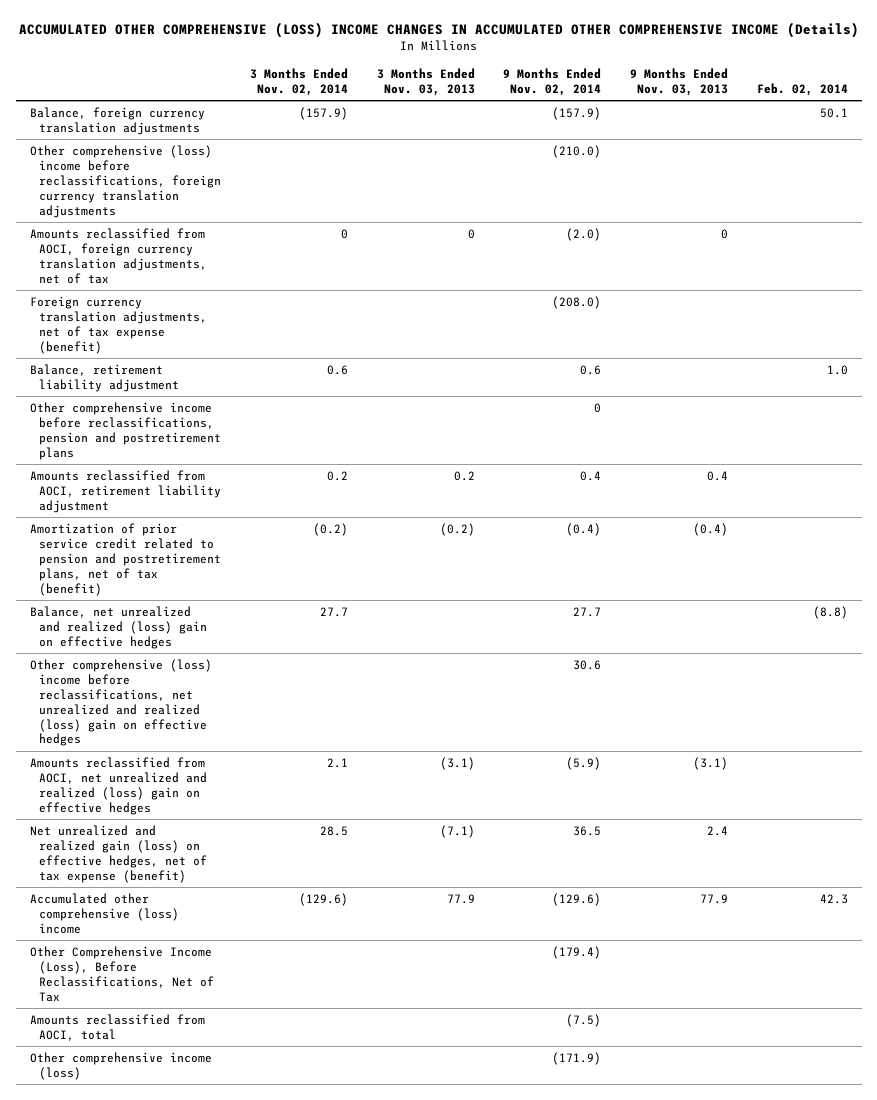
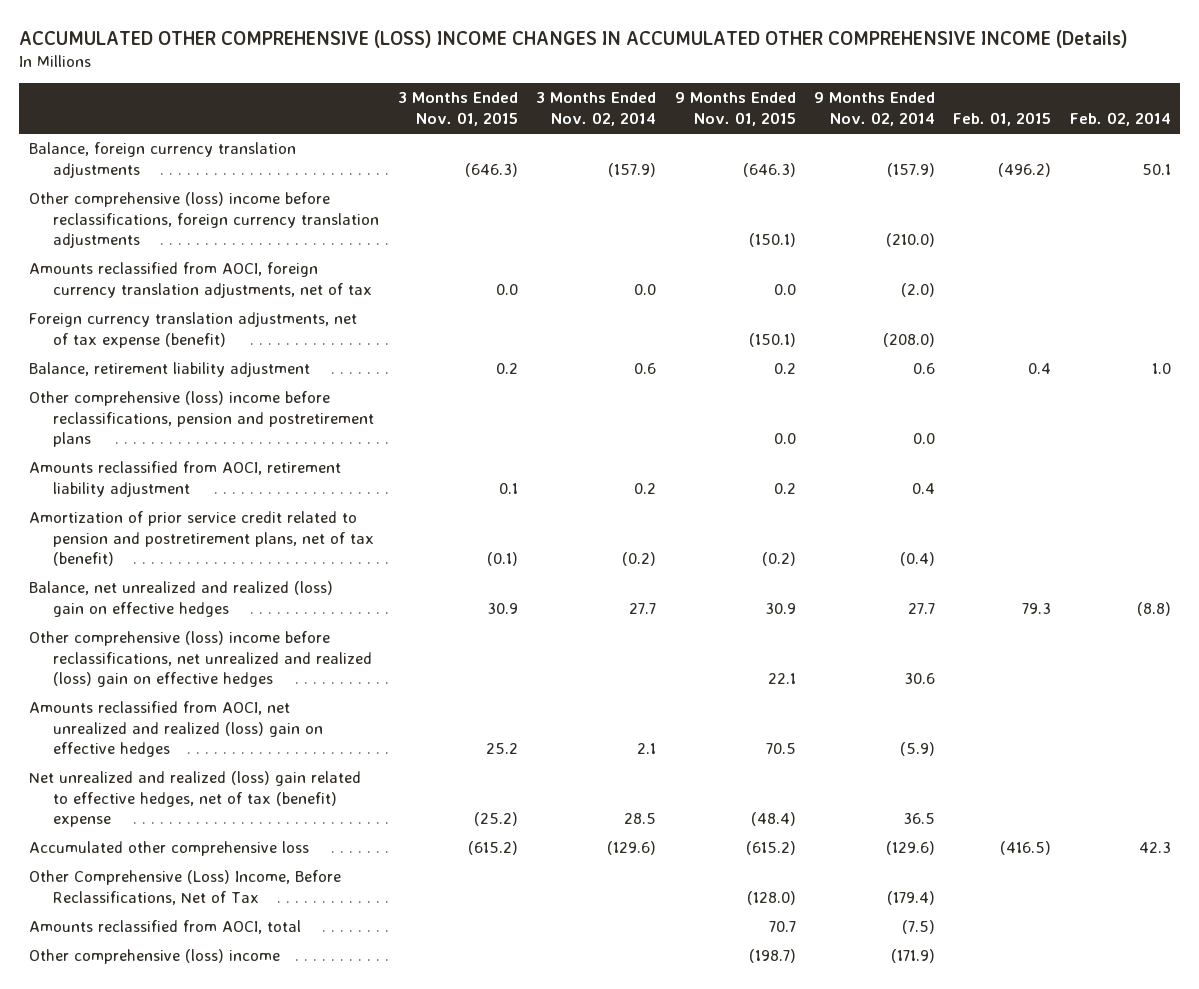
[376,67,475,96] 3 Months Ended Nov. 03, 2013 -> none
[629,67,728,96] 9 Months Ended Nov. 03, 2013 -> none
none -> [397,92,518,127] 3 Months Ended Nov. 01, 2015
none -> [674,92,796,127] 9 Months Ended Nov. 01, 2015
none -> [953,112,1052,127] Feb. 01, 2015
[340,228,348,239] 0 -> [634,283,657,295] 0.0
[29,401,222,460] Other comprehensive income before reclassifications, pension and postretirement plans -> [28,391,375,448] Other comprehensive (loss) income before reclassifications, pension and postretirement plans
[594,402,602,413] 0 -> [913,433,936,445] 0.0
[29,824,208,883] Net unrealized and realized gain (loss) on effective hedges, net of tax expense (benefit) -> [28,771,361,828] Net unrealized and realized (loss) gain related to effective hedges, net of tax (benefit) expense
[29,892,180,934] Accumulated other comprehensive (loss) income -> [28,841,309,857] Accumulated other comprehensive loss
[29,945,215,1002] Other Comprehensive Income (Loss), Before Reclassifications, Net of Tax -> [28,870,341,905] Other Comprehensive (Loss) Income, Before Reclassifications, Net of Tax
[29,1051,212,1080] Other comprehensive income (loss) -> [28,949,280,965] Other comprehensive (loss) income

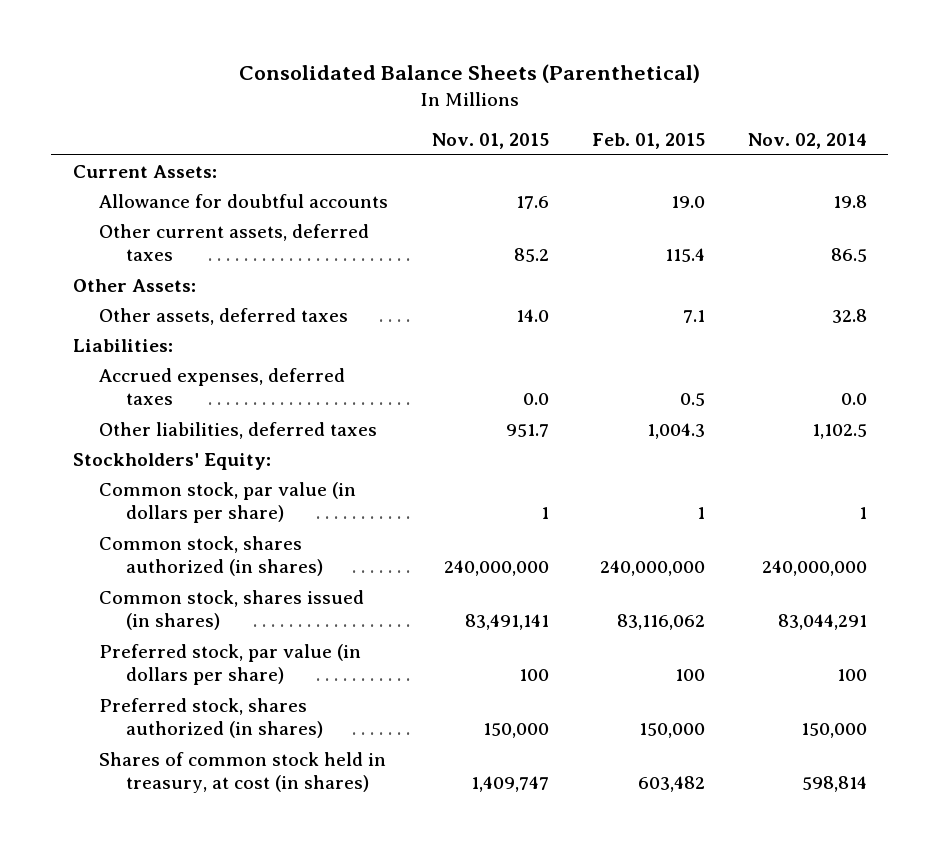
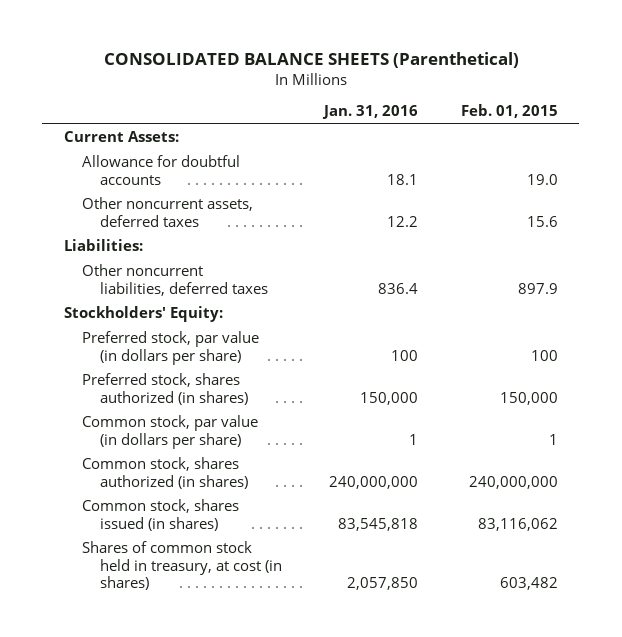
[238,64,700,84] Consolidated Balance Sheets (Parenthetical) -> [103,51,519,68] CONSOLIDATED BALANCE SHEETS (Parenthetical)
[431,133,549,150] Nov. 01, 2015 -> none
[747,133,867,150] Nov. 02, 2014 -> none
none -> [322,105,419,120] Jan. 31, 2016
[99,223,370,262] Other current assets, deferred taxes -> none
[72,278,196,292] Other Assets: -> none
[99,307,349,325] Other assets, deferred taxes -> [81,197,253,227] Other noncurrent assets, deferred taxes
[682,309,705,323] 7.1 -> [526,215,558,227] 15.6
[99,367,346,406] Accrued expenses, deferred taxes -> none
[99,421,378,439] Other liabilities, deferred taxes -> [81,264,268,296] Other noncurrent liabilities, deferred taxes
[646,422,705,439] 1,004.3 -> [517,282,558,294] 897.9
[99,643,362,686] Preferred stock, par value (in dollars per share) -> [81,331,259,365] Preferred stock, par value (in dollars per share)
[99,697,324,739] Preferred stock, shares authorized (in shares) -> [81,373,248,405] Preferred stock, shares authorized (in shares)

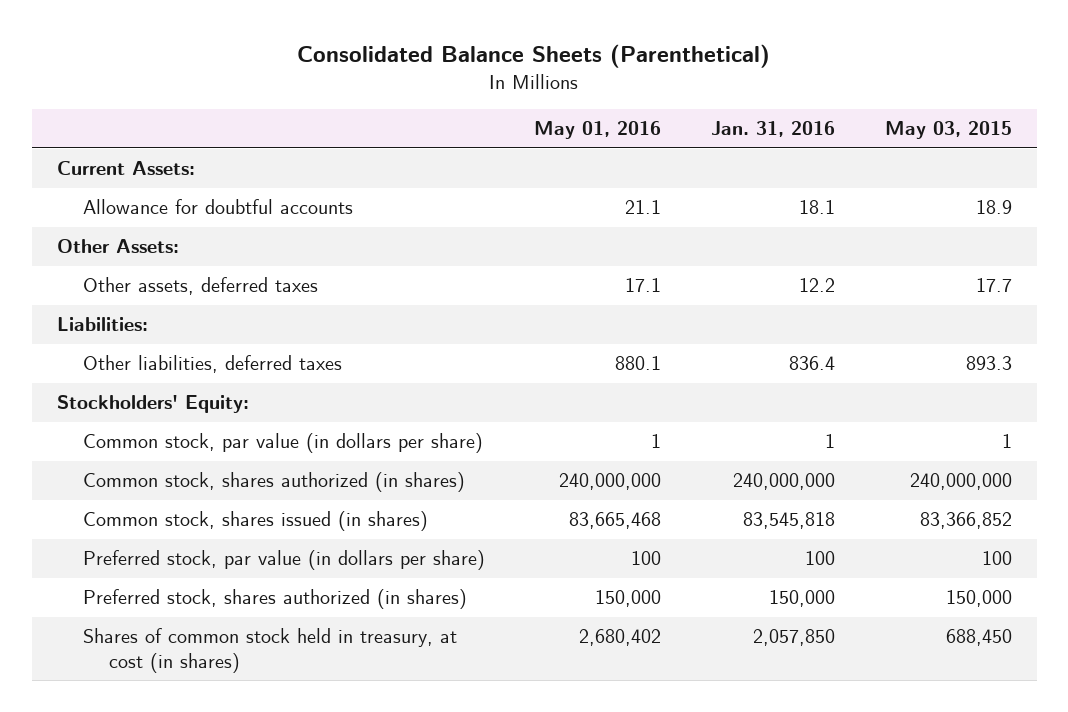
[103,51,519,68] CONSOLIDATED BALANCE SHEETS (Parenthetical) -> [297,44,771,69] Consolidated Balance Sheets (Parenthetical)
[460,104,558,119] Feb. 01, 2015 -> none
none -> [534,121,662,140] May 01, 2016
none -> [884,121,1012,140] May 03, 2015
none -> [56,239,179,254] Other Assets:
[81,197,253,227] Other noncurrent assets, deferred taxes -> [82,277,318,296] Other assets, deferred taxes
[81,264,268,296] Other noncurrent liabilities, deferred taxes -> [82,355,342,374] Other liabilities, deferred taxes
[81,331,259,365] Preferred stock, par value (in dollars per share) -> [82,550,485,571] Preferred stock, par value (in dollars per share)
[81,373,248,405] Preferred stock, shares authorized (in shares) -> [82,589,467,610] Preferred stock, shares authorized (in shares)

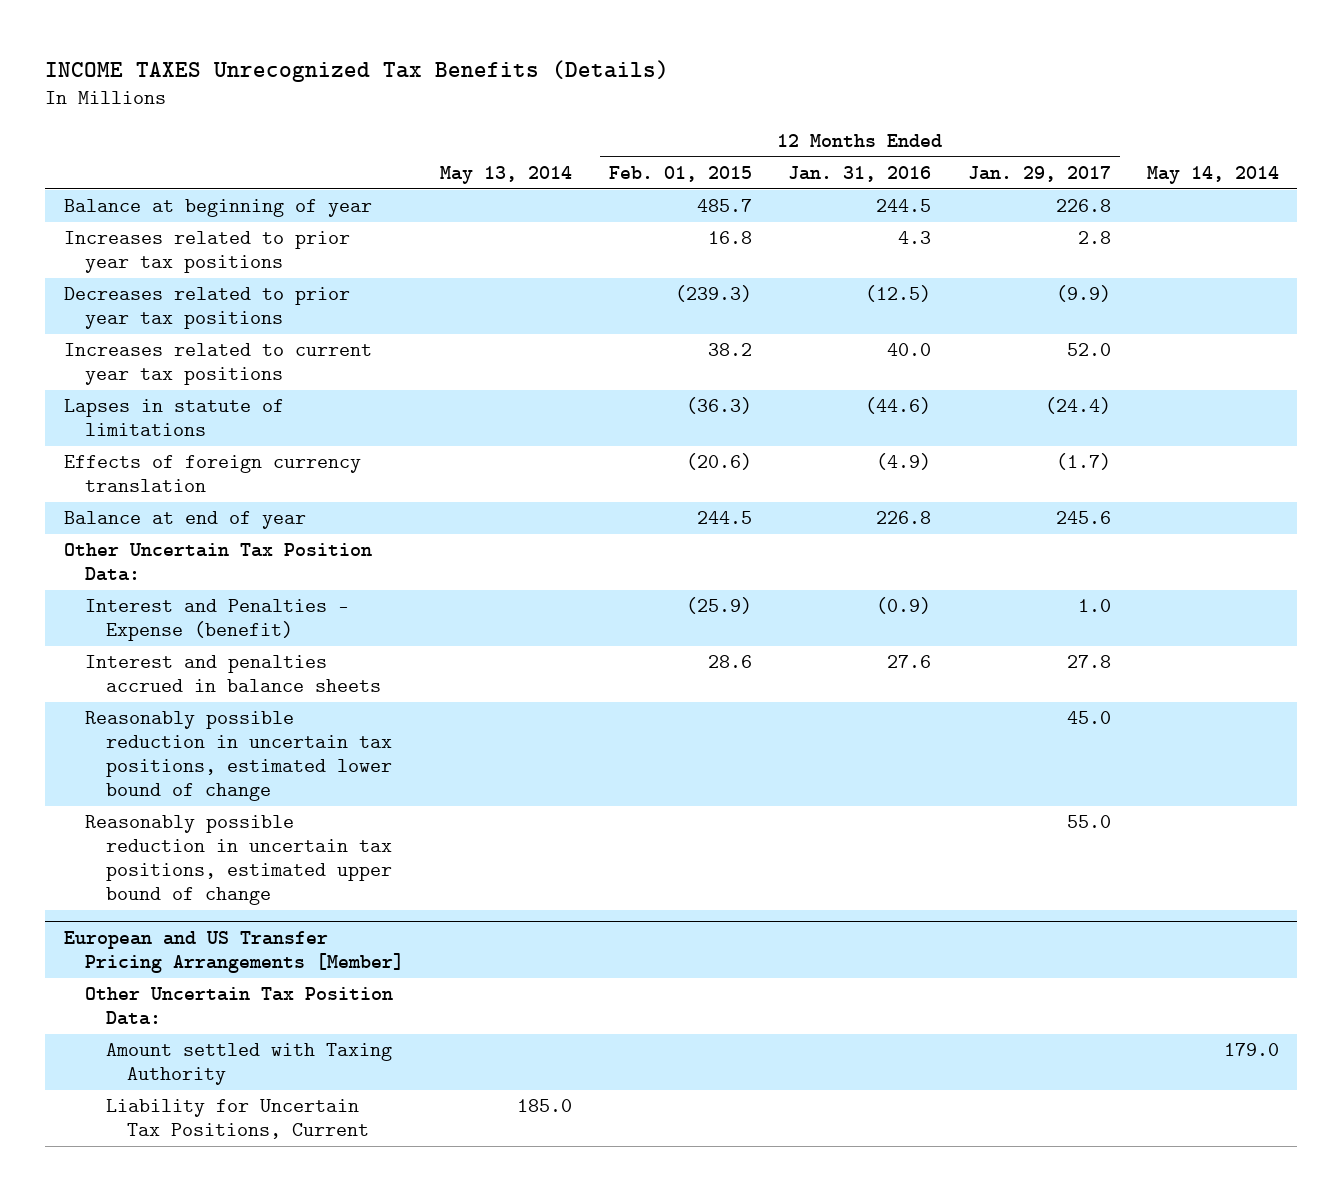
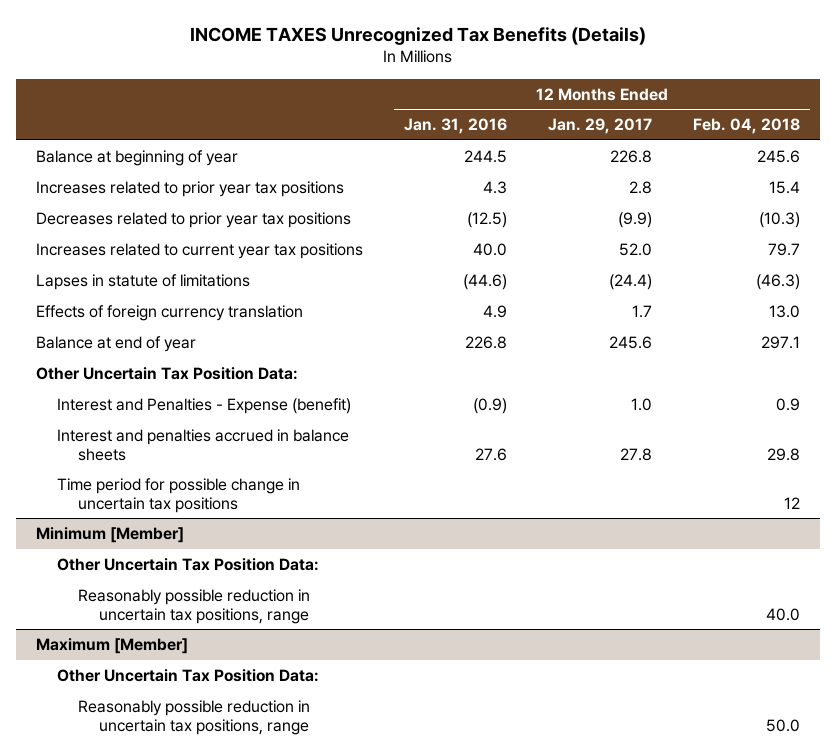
[440,166,573,185] May 13, 2014 -> none
[608,166,752,183] Feb. 01, 2015 -> none
[1147,166,1280,185] May 14, 2014 -> none
none -> [692,118,800,135] Feb. 04, 2018
[876,453,932,471] (4.9) -> [482,304,507,318] 4.9
[1055,453,1111,471] (1.7) -> [631,304,652,318] 1.7
[84,711,392,801] Reasonably possible reduction in uncertain tax positions, estimated lower bound of change -> none
[84,815,392,905] Reasonably possible reduction in uncertain tax positions, estimated upper bound of change -> none
[63,931,404,974] European and US Transfer Pricing Arrangements [Member] -> none
none -> [57,477,301,513] Time period for possible change in uncertain tax positions
none -> [36,526,185,543] Minimum [Member]
[105,1043,392,1086] Amount settled with Taxing Authority -> none
[105,1099,370,1140] Liability for Uncertain Tax Positions, Current -> none
none -> [78,588,311,624] Reasonably possible reduction in uncertain tax positions, range
none -> [36,637,189,654] Maximum [Member]
none -> [57,668,320,682] Other Uncertain Tax Position Data:
none -> [78,699,311,735] Reasonably possible reduction in uncertain tax positions, range

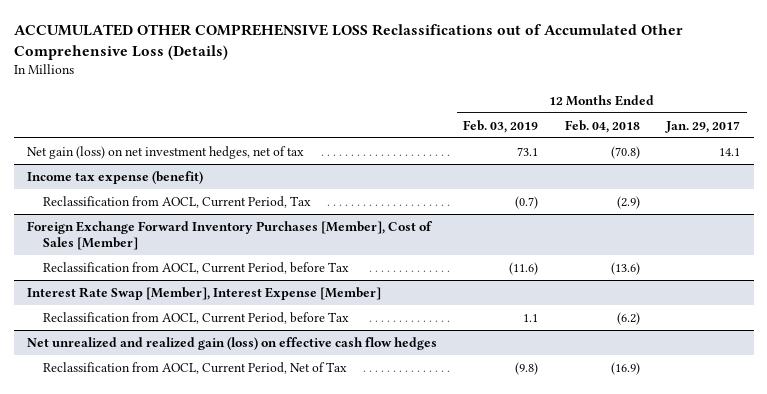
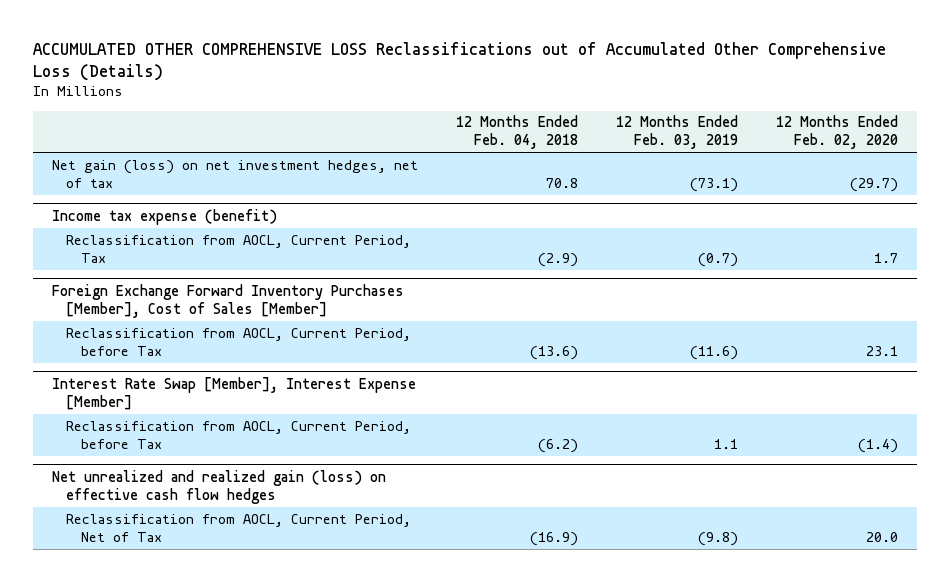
[665,120,741,133] Jan. 29, 2017 -> none
none -> [775,115,898,150] 12 Months Ended Feb. 02, 2020
[517,146,539,156] 73.1 -> [689,177,738,192] (73.1)
[610,145,640,159] (70.8) -> [545,177,578,188] 70.8

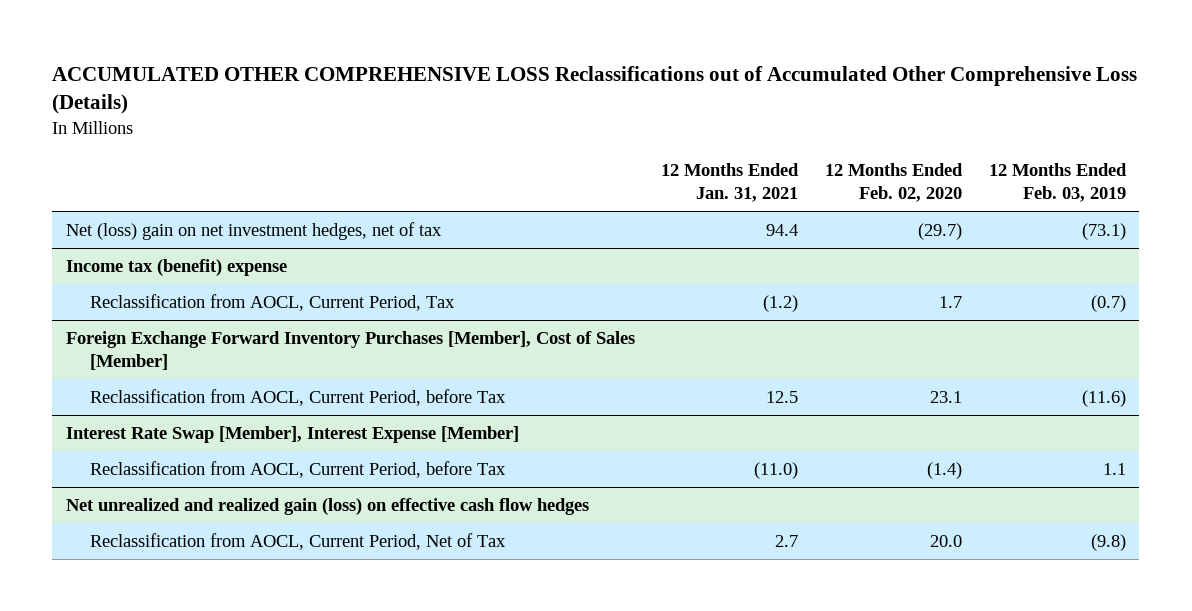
[455,115,578,150] 12 Months Ended Feb. 04, 2018 -> none
none -> [661,163,800,203] 12 Months Ended Jan. 31, 2021
[51,159,418,188] Net gain (loss) on net investment hedges, net of tax -> [65,221,442,240] Net (loss) gain on net investment hedges, net of tax
[51,208,277,225] Income tax expense (benefit) -> [65,258,287,276] Income tax (benefit) expense

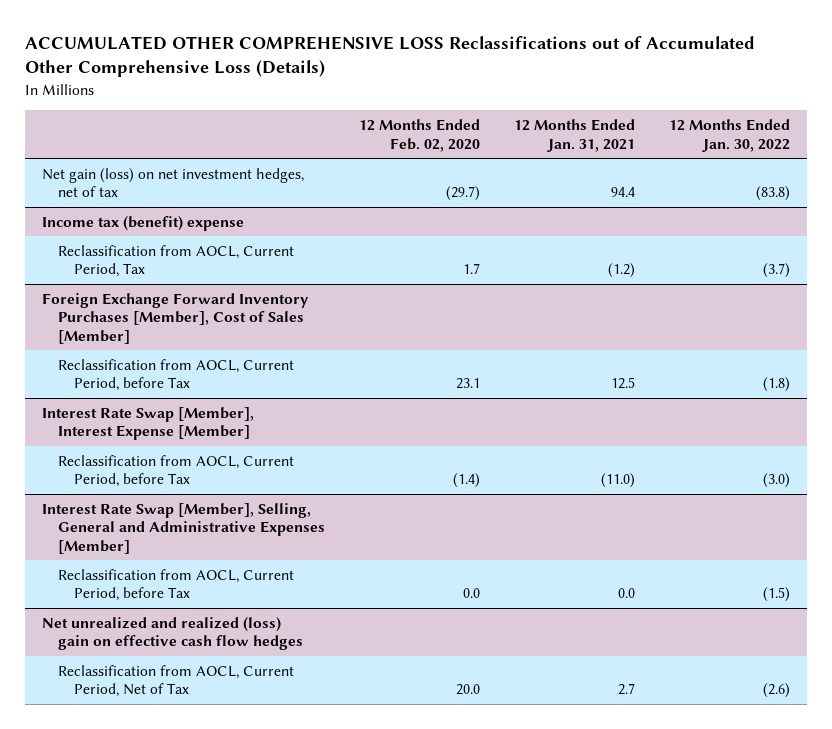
[988,163,1127,203] 12 Months Ended Feb. 03, 2019 -> none
none -> [669,118,791,152] 12 Months Ended Jan. 30, 2022
[65,221,442,240] Net (loss) gain on net investment hedges, net of tax -> [41,167,304,198] Net gain (loss) on net investment hedges, net of tax
none -> [41,502,326,554] Interest Rate Swap [Member], Selling, General and Administrative Expenses [Member]
none -> [58,568,295,602] Reclassification from AOCL, Current Period, before Tax
[65,497,589,515] Net unrealized and realized gain (loss) on effective cash flow hedges -> [41,616,304,651] Net unrealized and realized (loss) gain on effective cash flow hedges

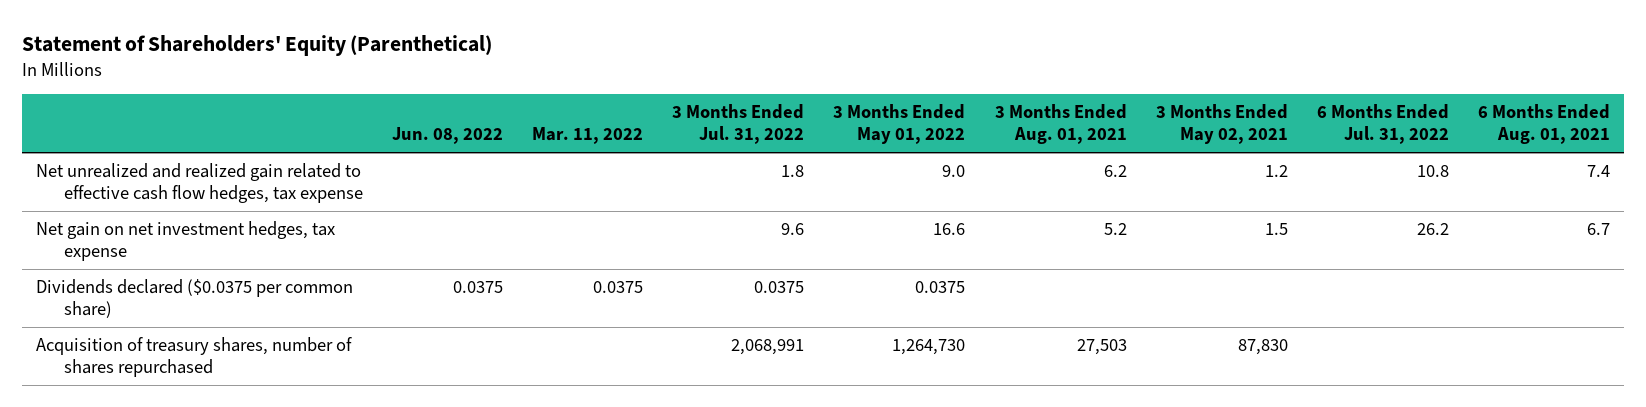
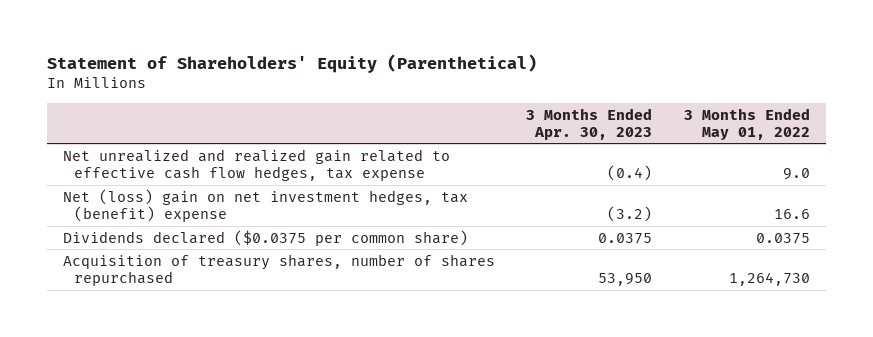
[392,127,504,145] Jun. 08, 2022 -> none
[532,127,644,145] Mar. 11, 2022 -> none
[672,104,805,145] 3 Months Ended Jul. 31, 2022 -> none
[994,104,1127,145] 3 Months Ended Aug. 01, 2021 -> none
[1155,104,1288,145] 3 Months Ended May 02, 2021 -> none
[1316,104,1449,145] 6 Months Ended Jul. 31, 2022 -> none
[1477,104,1610,145] 6 Months Ended Aug. 01, 2021 -> none
none -> [526,107,653,140] 3 Months Ended Apr. 30, 2023
[36,221,336,262] Net gain on net investment hedges, tax expense -> [62,188,468,223] Net (loss) gain on net investment hedges, tax (benefit) expense

